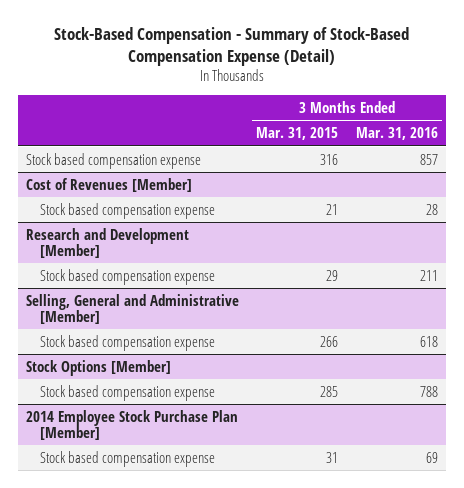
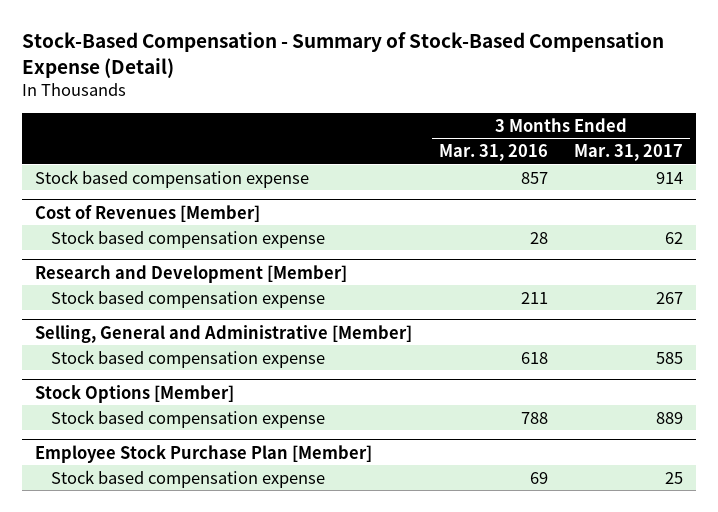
[256,127,339,141] Mar. 31, 2015 -> none
none -> [574,144,684,162] Mar. 31, 2017
[26,409,239,440] 2014 Employee Stock Purchase Plan [Member] -> [35,444,373,463] Employee Stock Purchase Plan [Member]

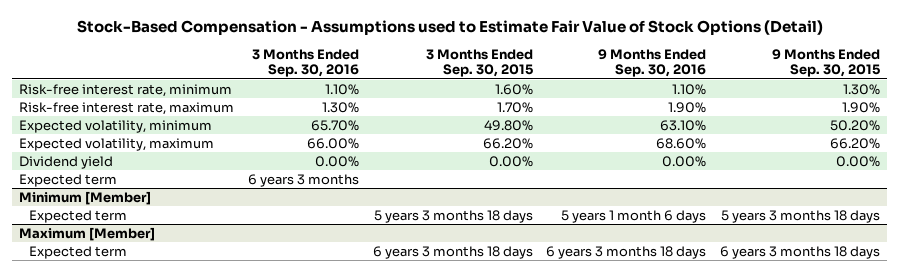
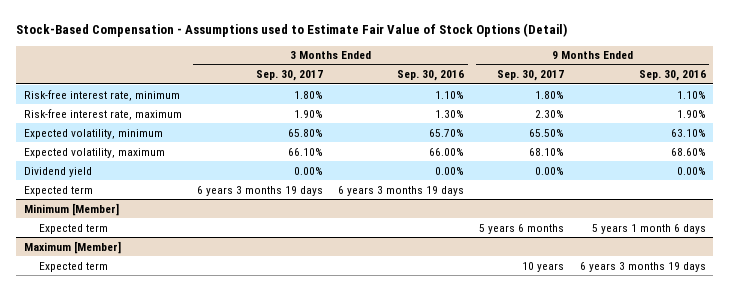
[425,48,533,78] 3 Months Ended Sep. 30, 2015 -> none
[772,48,881,78] 9 Months Ended Sep. 30, 2015 -> none
none -> [255,70,323,82] Sep. 30, 2017
none -> [497,70,565,82] Sep. 30, 2017
[247,173,359,187] 6 years 3 months -> [338,185,465,196] 6 years 3 months 19 days
[546,245,707,259] 6 years 3 months 18 days -> [579,261,706,272] 6 years 3 months 19 days

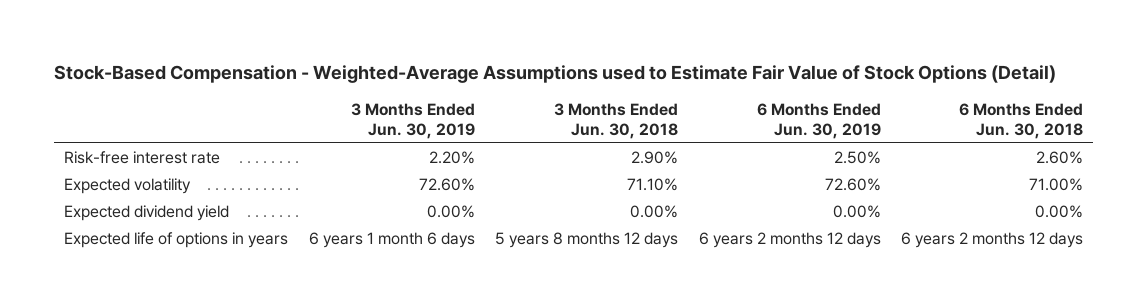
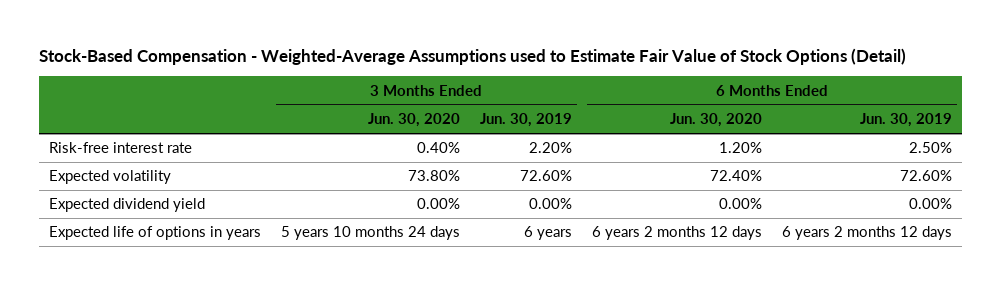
[554,102,679,139] 3 Months Ended Jun. 30, 2018 -> none
[958,102,1083,139] 6 Months Ended Jun. 30, 2018 -> none
none -> [367,113,460,128] Jun. 30, 2020
none -> [669,113,762,128] Jun. 30, 2020
[308,232,475,249] 6 years 1 month 6 days -> [523,226,572,241] 6 years

